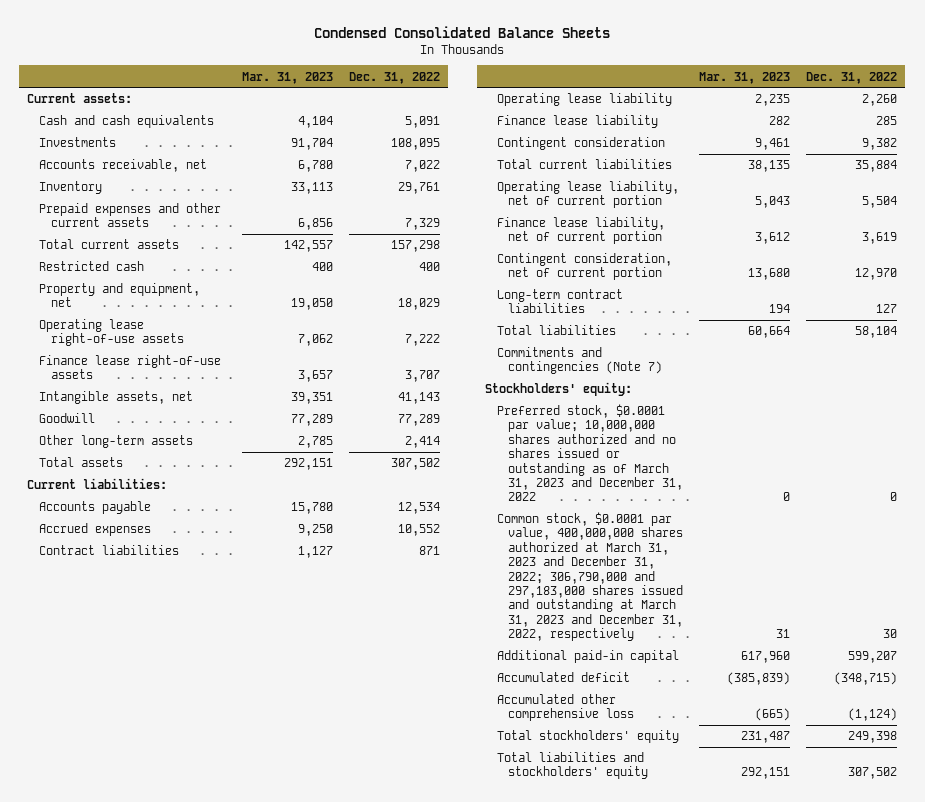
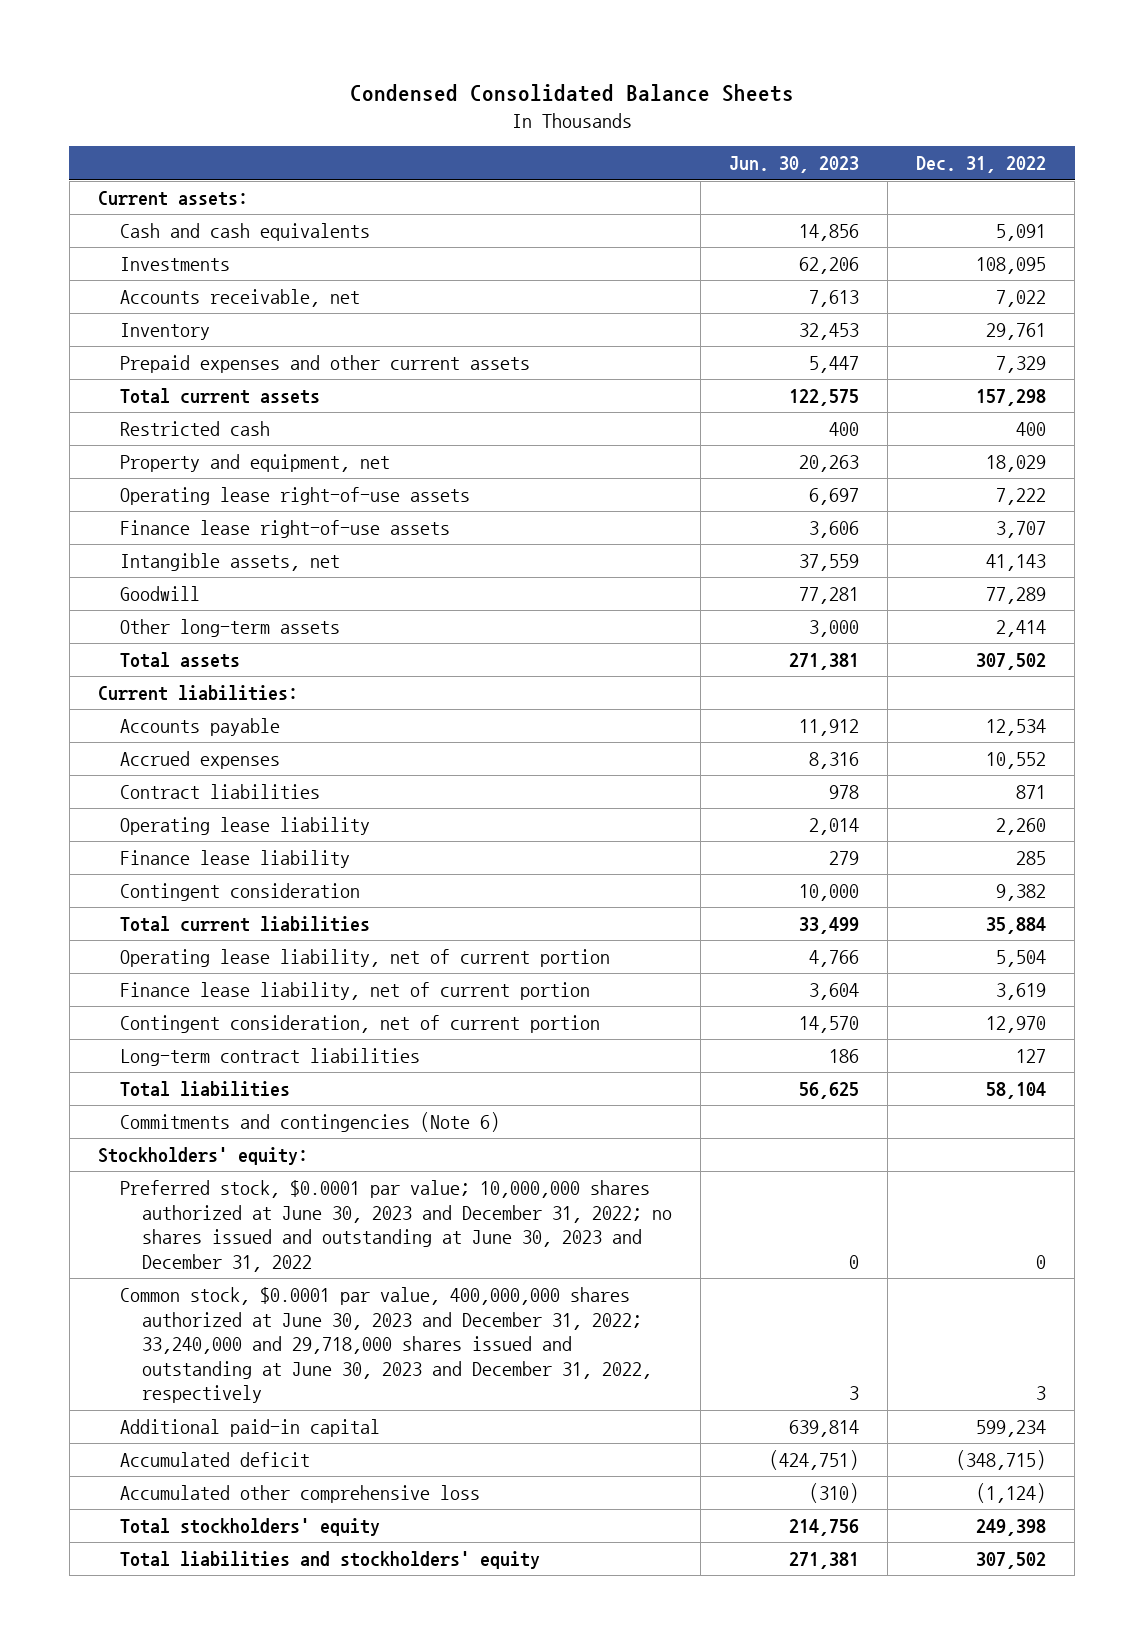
[241,71,333,84] Mar. 31, 2023 -> none
none -> [729,156,860,174] Jun. 30, 2023
[496,347,663,375] Commitments and contingencies (Note 7) -> [119,1111,500,1132] Commitments and contingencies (Note 6)
[496,404,684,502] Preferred stock, $0.0001 par value; 10,000,000 shares authorized and no shares issued or outstanding as of March 31, 2023 and December 31, 2022 -> [119,1179,673,1272] Preferred stock, $0.0001 par value; 10,000,000 shares authorized at June 30, 2023 and December 31, 2022; no shares issued and outstanding at June 30, 2023 and December 31, 2022
[496,512,684,641] Common stock, $0.0001 par value, 400,000,000 shares authorized at March 31, 2023 and December 31, 2022; 306,790,000 and 297,183,000 shares issued and outstanding at March 31, 2023 and December 31, 2022, respectively -> [119,1286,653,1404] Common stock, $0.0001 par value, 400,000,000 shares authorized at June 30, 2023 and December 31, 2022; 33,240,000 and 29,718,000 shares issued and outstanding at June 30, 2023 and December 31, 2022, respectively
[883,628,898,638] 30 -> [1036,1386,1047,1401] 3
[848,651,898,664] 599,207 -> [976,1419,1047,1437] 599,234

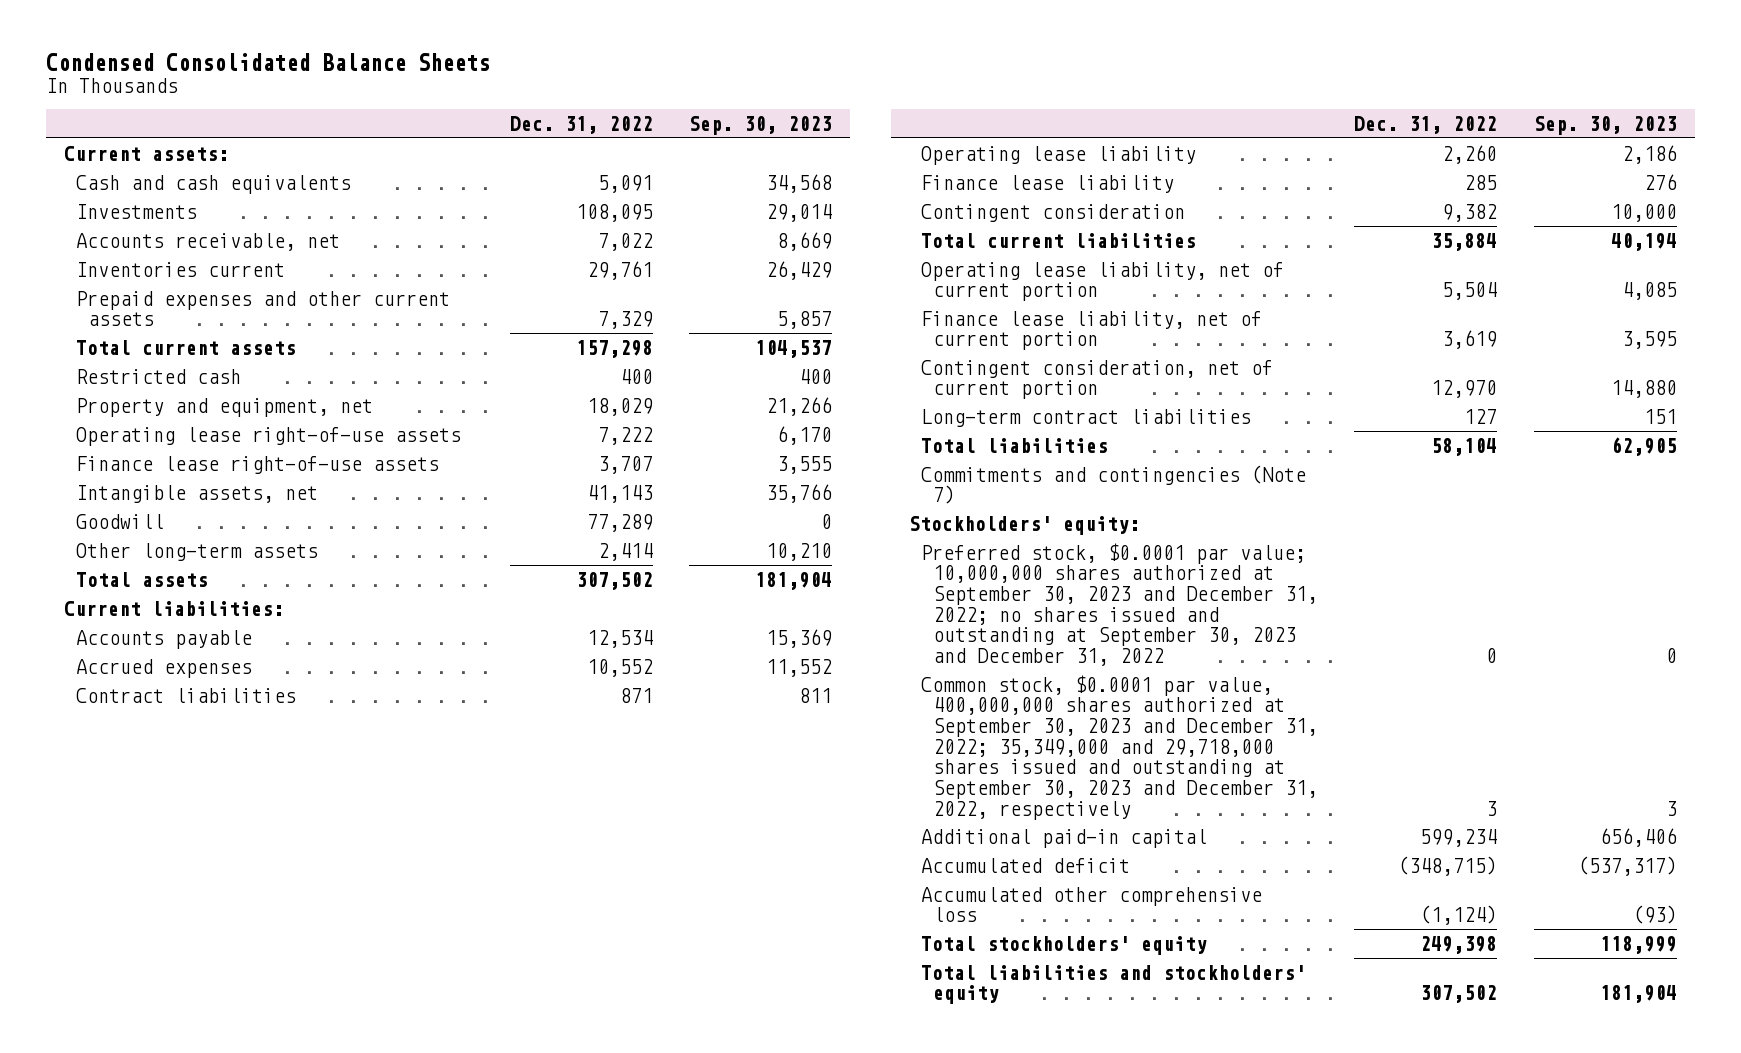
[729,156,860,174] Jun. 30, 2023 -> none
none -> [688,116,832,136] Sep. 30, 2023
[119,322,210,340] Inventory -> [76,261,286,277] Inventories current
[119,1111,500,1132] Commitments and contingencies (Note 6) -> [920,464,1306,505] Commitments and contingencies (Note 7)
[119,1179,673,1272] Preferred stock, $0.0001 par value; 10,000,000 shares authorized at June 30, 2023 and December 31, 2022; no shares issued and outstanding at June 30, 2023 and December 31, 2022 -> [920,542,1318,666] Preferred stock, $0.0001 par value; 10,000,000 shares authorized at September 30, 2023 and December 31, 2022; no shares issued and outstanding at September 30, 2023 and December 31, 2022
[119,1286,653,1404] Common stock, $0.0001 par value, 400,000,000 shares authorized at June 30, 2023 and December 31, 2022; 33,240,000 and 29,718,000 shares issued and outstanding at June 30, 2023 and December 31, 2022, respectively -> [920,674,1318,820] Common stock, $0.0001 par value, 400,000,000 shares authorized at September 30, 2023 and December 31, 2022; 35,349,000 and 29,718,000 shares issued and outstanding at September 30, 2023 and December 31, 2022, respectively

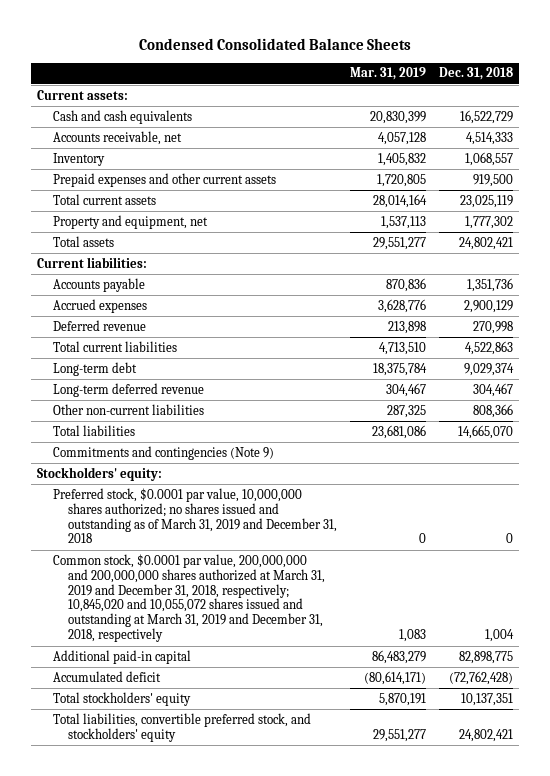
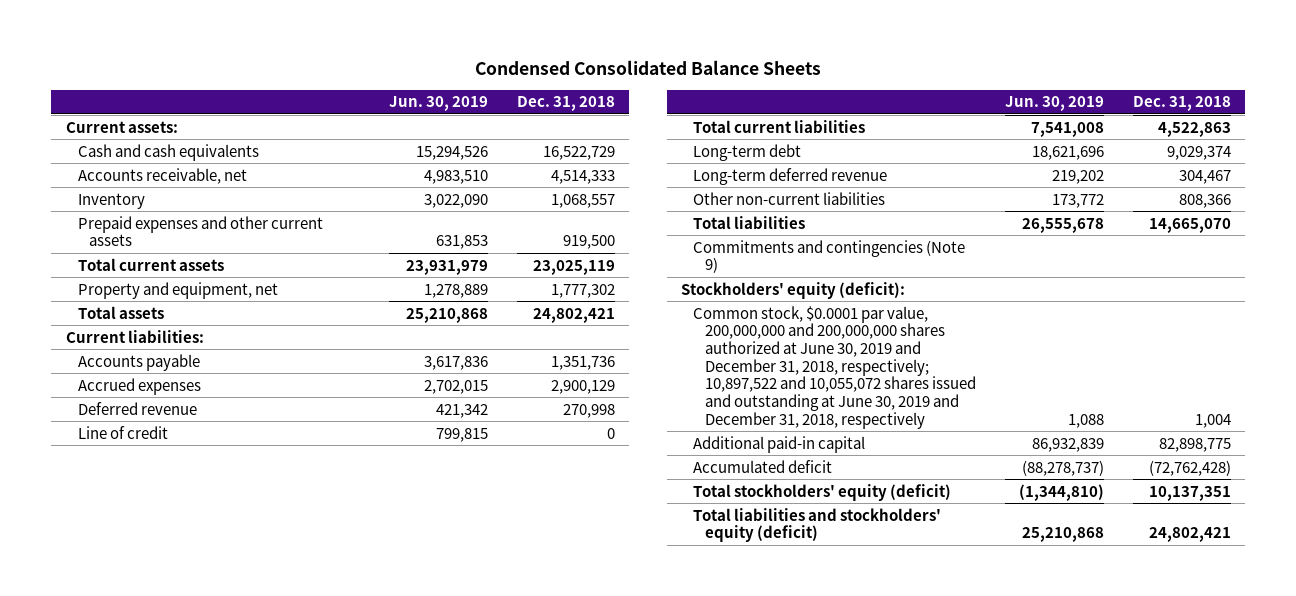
[350,67,427,81] Mar. 31, 2019 -> none
none -> [389,96,489,112] Jun. 30, 2019
none -> [77,425,168,439] Line of credit
[52,487,338,544] Preferred stock, $0.0001 par value, 10,000,000 shares authorized; no shares issued and outstanding as of March 31, 2019 and December 31, 2018 -> none
[37,466,163,481] Stockholders' equity: -> [681,281,906,299] Stockholders' equity (deficit):
[52,553,326,643] Common stock, $0.0001 par value, 200,000,000 and 200,000,000 shares authorized at March 31, 2019 and December 31, 2018, respectively; 10,845,020 and 10,055,072 shares issued and outstanding at March 31, 2019 and December 31, 2018, respectively -> [693,305,977,429] Common stock, $0.0001 par value, 200,000,000 and 200,000,000 shares authorized at June 30, 2019 and December 31, 2018, respectively; 10,897,522 and 10,055,072 shares issued and outstanding at June 30, 2019 and December 31, 2018, respectively
[52,691,191,706] Total stockholders' equity -> [693,483,952,501] Total stockholders' equity (deficit)
[52,712,311,742] Total liabilities, convertible preferred stock, and stockholders' equity -> [693,507,942,543] Total liabilities and stockholders' equity (deficit)

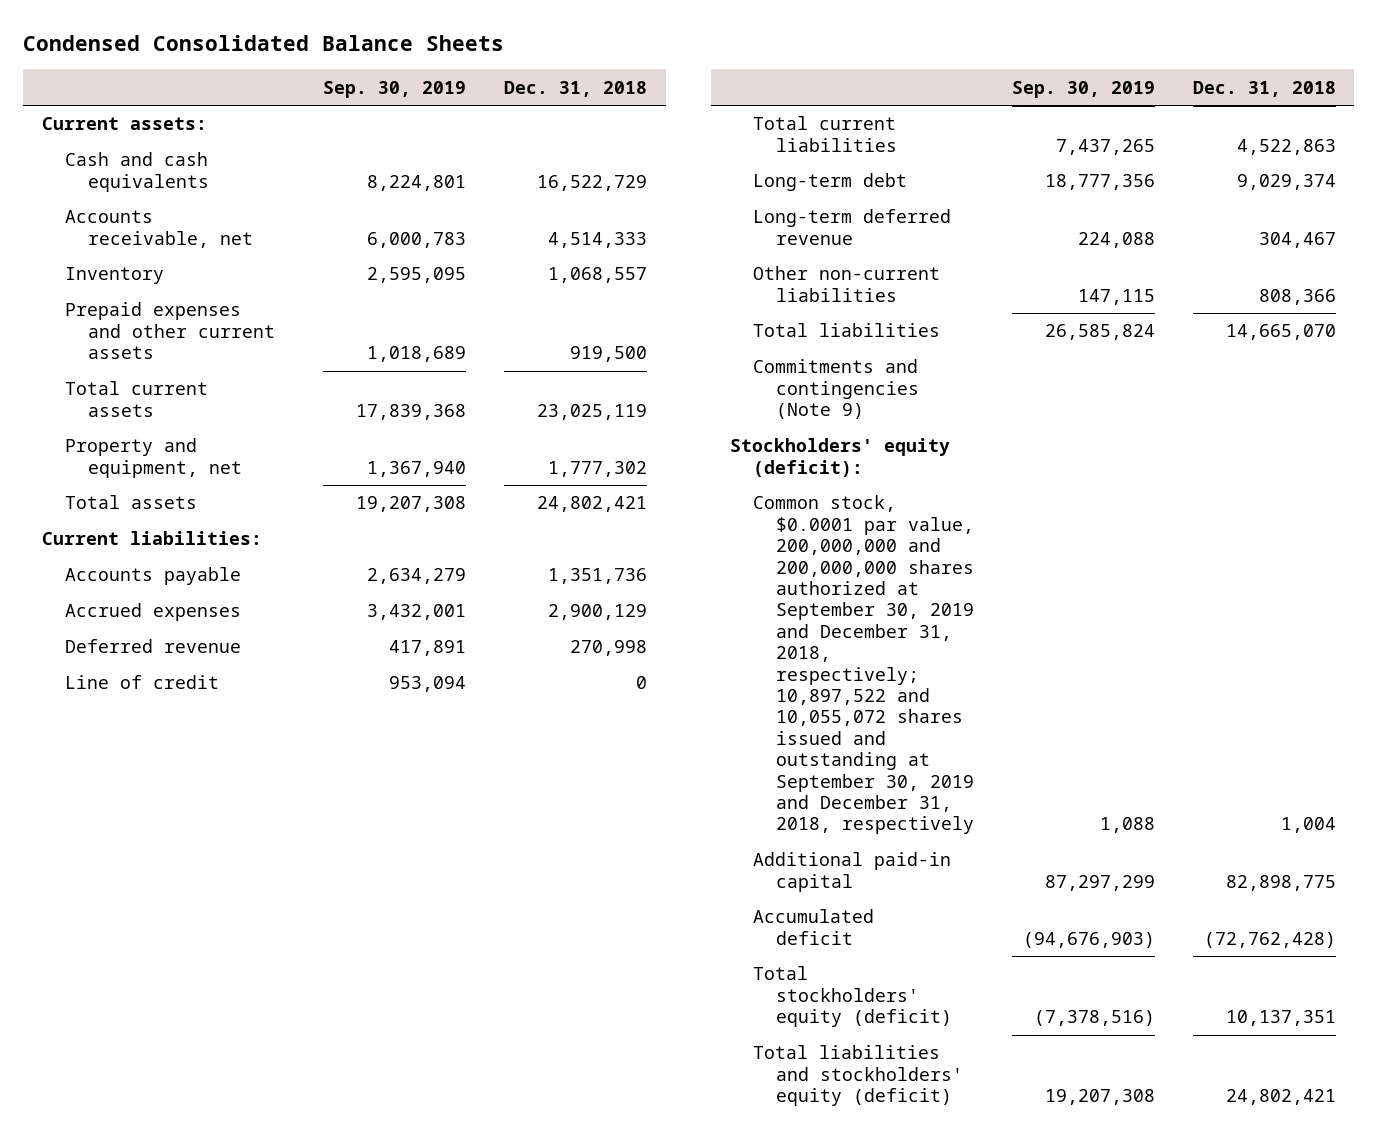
[389,96,489,112] Jun. 30, 2019 -> none
none -> [323,80,467,98] Sep. 30, 2019
[693,305,977,429] Common stock, $0.0001 par value, 200,000,000 and 200,000,000 shares authorized at June 30, 2019 and December 31, 2018, respectively; 10,897,522 and 10,055,072 shares issued and outstanding at June 30, 2019 and December 31, 2018, respectively -> [753,495,975,835] Common stock, $0.0001 par value, 200,000,000 and 200,000,000 shares authorized at September 30, 2019 and December 31, 2018, respectively; 10,897,522 and 10,055,072 shares issued and outstanding at September 30, 2019 and December 31, 2018, respectively

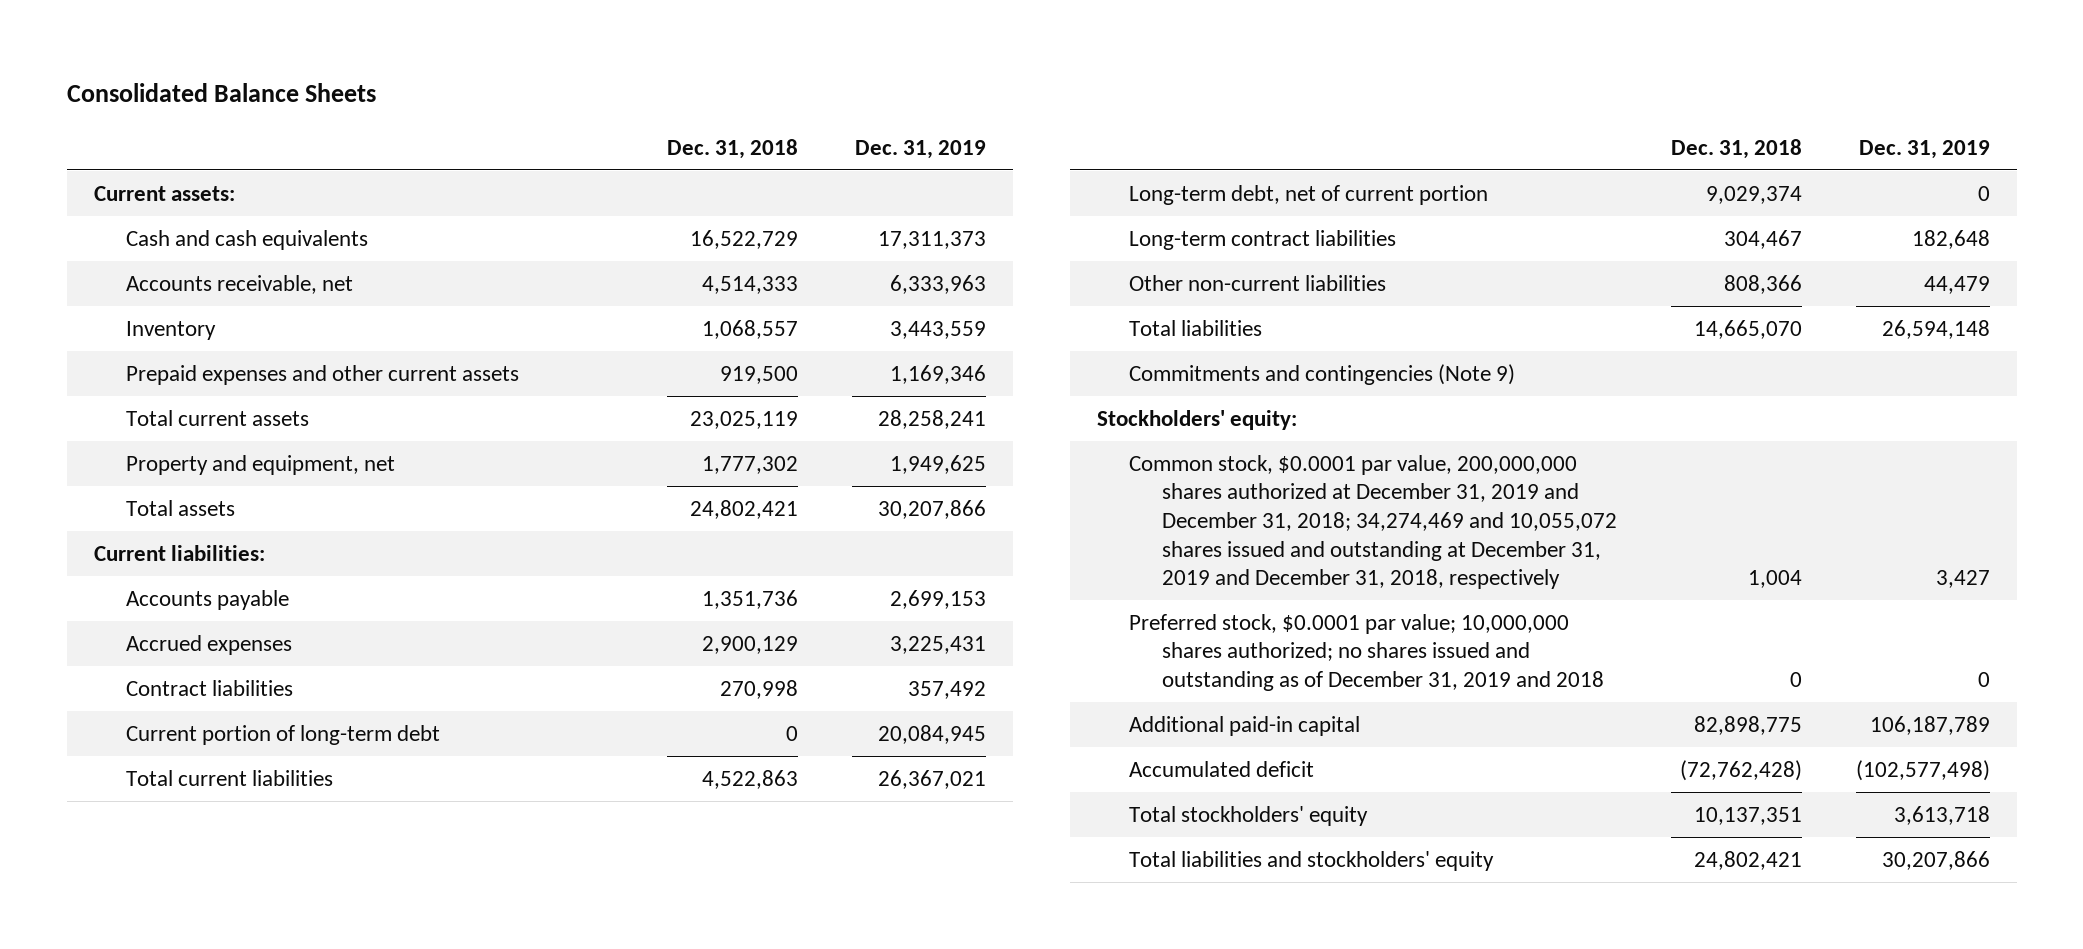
[22,35,504,52] Condensed Consolidated Balance Sheets -> [66,83,376,103] Consolidated Balance Sheets
[323,80,467,98] Sep. 30, 2019 -> none
none -> [855,139,987,159] Dec. 31, 2019
[64,675,219,690] Line of credit -> none
[64,639,241,654] Deferred revenue -> [125,679,293,696] Contract liabilities
none -> [125,724,440,745] Current portion of long-term debt
[753,173,908,192] Long-term debt -> [1129,184,1489,205] Long-term debt, net of current portion
[753,209,952,245] Long-term deferred revenue -> [1129,229,1397,250] Long-term contract liabilities
[730,438,951,477] Stockholders' equity (deficit): -> [1097,409,1298,430] Stockholders' equity:
[753,495,975,835] Common stock, $0.0001 par value, 200,000,000 and 200,000,000 shares authorized at September 30, 2019 and December 31, 2018, respectively; 10,897,522 and 10,055,072 shares issued and outstanding at September 30, 2019 and December 31, 2018, respectively -> [1129,454,1617,590] Common stock, $0.0001 par value, 200,000,000 shares authorized at December 31, 2019 and December 31, 2018; 34,274,469 and 10,055,072 shares issued and outstanding at December 31, 2019 and December 31, 2018, respectively
none -> [1129,613,1604,692] Preferred stock, $0.0001 par value; 10,000,000 shares authorized; no shares issued and outstanding as of December 31, 2019 and 2018
[753,966,953,1028] Total stockholders' equity (deficit) -> [1129,805,1369,826] Total stockholders' equity
[753,1045,964,1107] Total liabilities and stockholders' equity (deficit) -> [1129,850,1495,871] Total liabilities and stockholders' equity

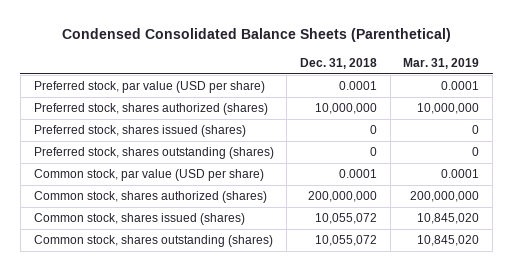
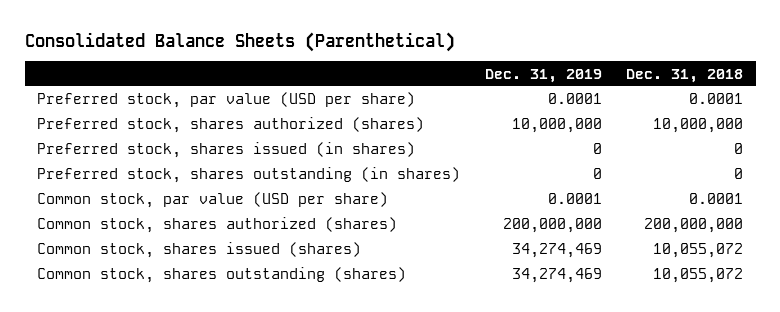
[61,28,451,43] Condensed Consolidated Balance Sheets (Parenthetical) -> [24,31,455,52] Consolidated Balance Sheets (Parenthetical)
[403,57,480,69] Mar. 31, 2019 -> none
none -> [484,68,602,83] Dec. 31, 2019
[33,125,246,138] Preferred stock, shares issued (shares) -> [36,142,415,159] Preferred stock, shares issued (in shares)
[33,147,274,160] Preferred stock, shares outstanding (shares) -> [36,167,460,184] Preferred stock, shares outstanding (in shares)

